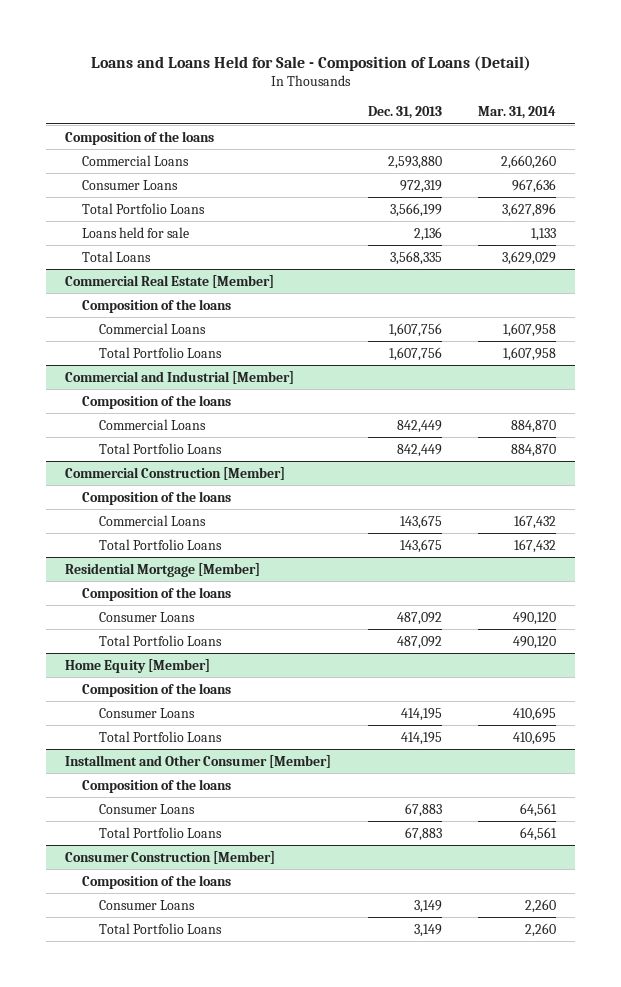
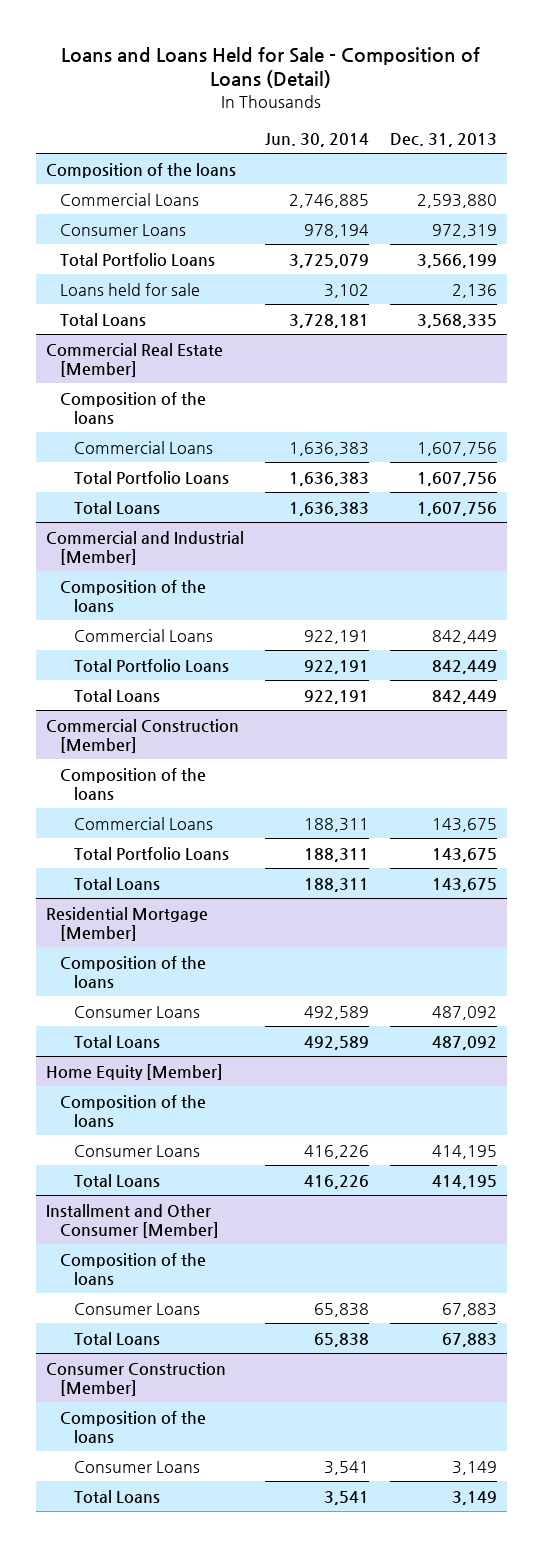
[478,106,557,120] Mar. 31, 2014 -> none
none -> [264,132,369,147] Jun. 30, 2014
none -> [74,500,161,514] Total Loans
none -> [74,688,161,702] Total Loans
none -> [74,876,161,890] Total Loans
[98,634,222,646] Total Portfolio Loans -> [74,1034,161,1048] Total Loans
[98,730,222,742] Total Portfolio Loans -> [74,1173,161,1187] Total Loans
[98,826,222,838] Total Portfolio Loans -> [74,1331,161,1345] Total Loans
[98,922,222,934] Total Portfolio Loans -> [74,1489,161,1503] Total Loans

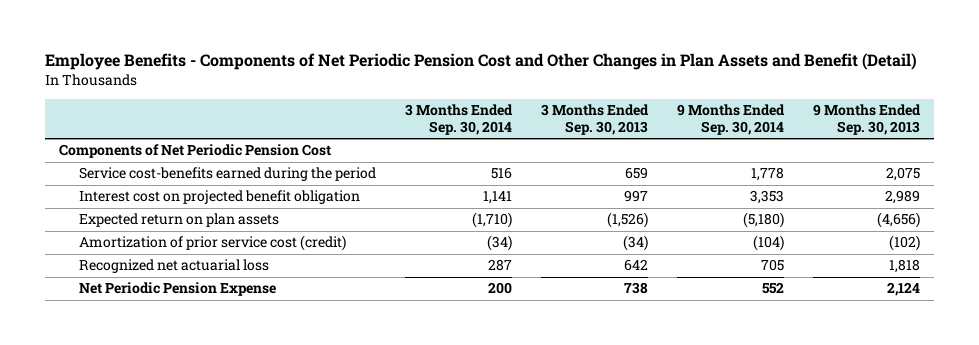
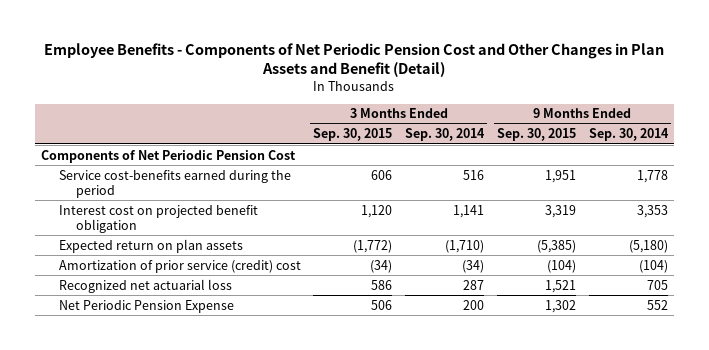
[540,104,649,135] 3 Months Ended Sep. 30, 2013 -> none
[812,104,921,135] 9 Months Ended Sep. 30, 2013 -> none
none -> [313,128,393,142] Sep. 30, 2015
none -> [496,128,576,142] Sep. 30, 2015
[79,235,347,252] Amortization of prior service cost (credit) -> [58,259,301,273] Amortization of prior service (credit) cost

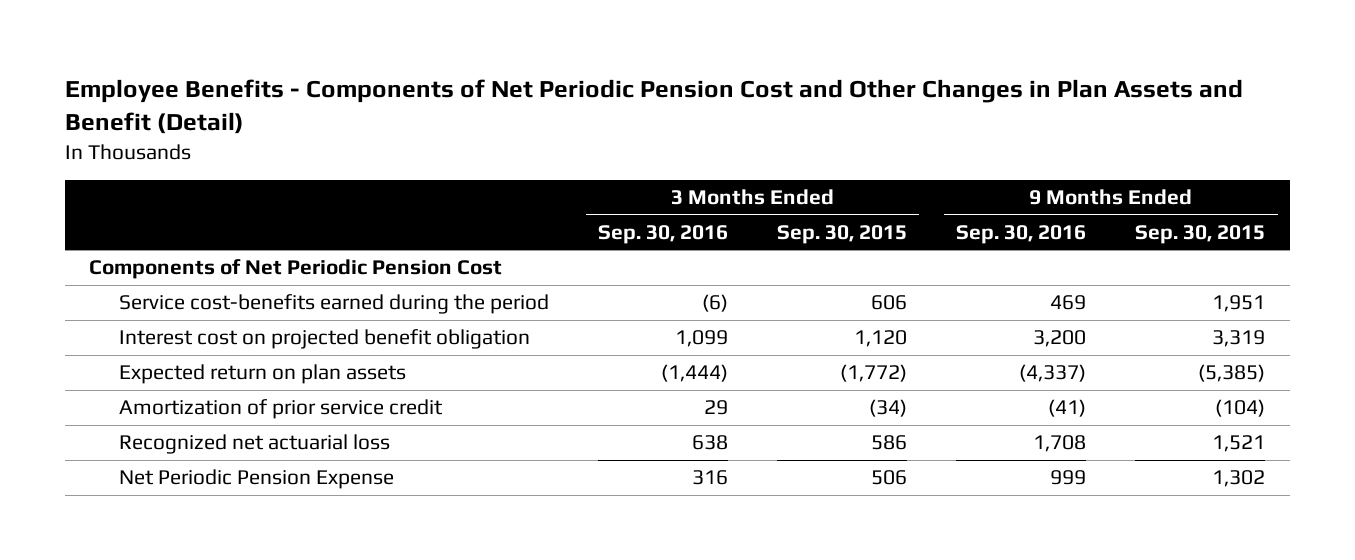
[405,128,486,142] Sep. 30, 2014 -> none
[588,128,669,142] Sep. 30, 2014 -> none
none -> [597,224,728,244] Sep. 30, 2016
none -> [956,224,1087,244] Sep. 30, 2016
[58,259,301,273] Amortization of prior service (credit) cost -> [118,399,443,420] Amortization of prior service credit

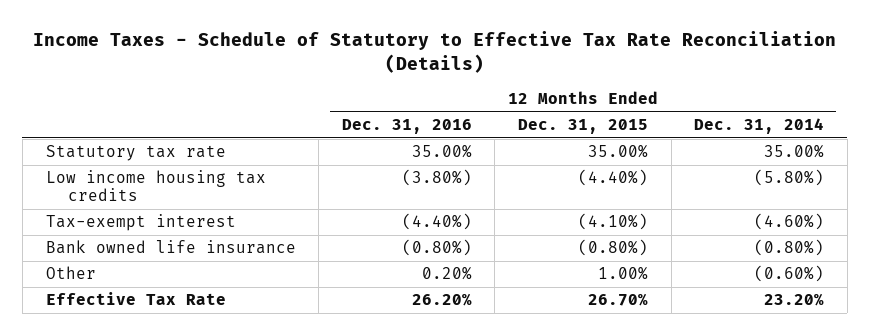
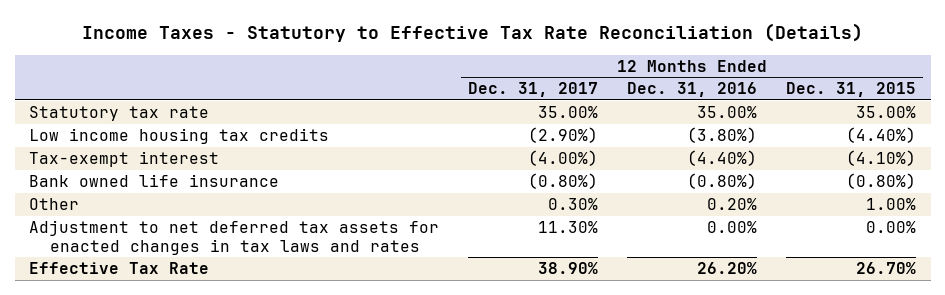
[32,31,836,74] Income Taxes - Schedule of Statutory to Effective Tax Rate Reconciliation (Details) -> [81,22,863,42] Income Taxes - Statutory to Effective Tax Rate Reconciliation (Details)
[694,118,825,135] Dec. 31, 2014 -> none
none -> [468,82,599,98] Dec. 31, 2017
none -> [29,220,440,255] Adjustment to net deferred tax assets for enacted changes in tax laws and rates

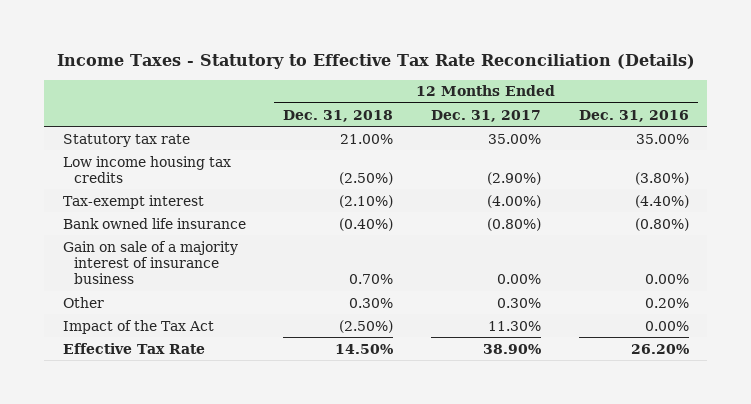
[786,82,917,98] Dec. 31, 2015 -> none
none -> [283,109,394,122] Dec. 31, 2018
none -> [62,240,238,285] Gain on sale of a majority interest of insurance business
[29,220,440,255] Adjustment to net deferred tax assets for enacted changes in tax laws and rates -> [62,319,214,334] Impact of the Tax Act

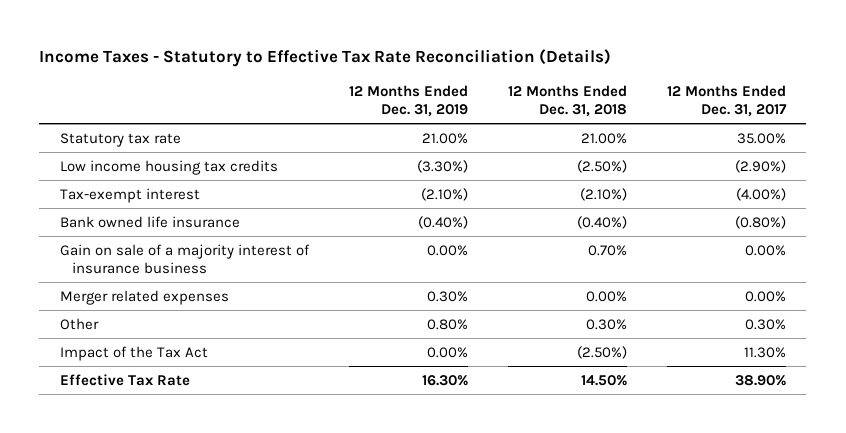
[578,109,689,122] Dec. 31, 2016 -> none
none -> [348,85,468,117] 12 Months Ended Dec. 31, 2019
none -> [59,289,229,305] Merger related expenses

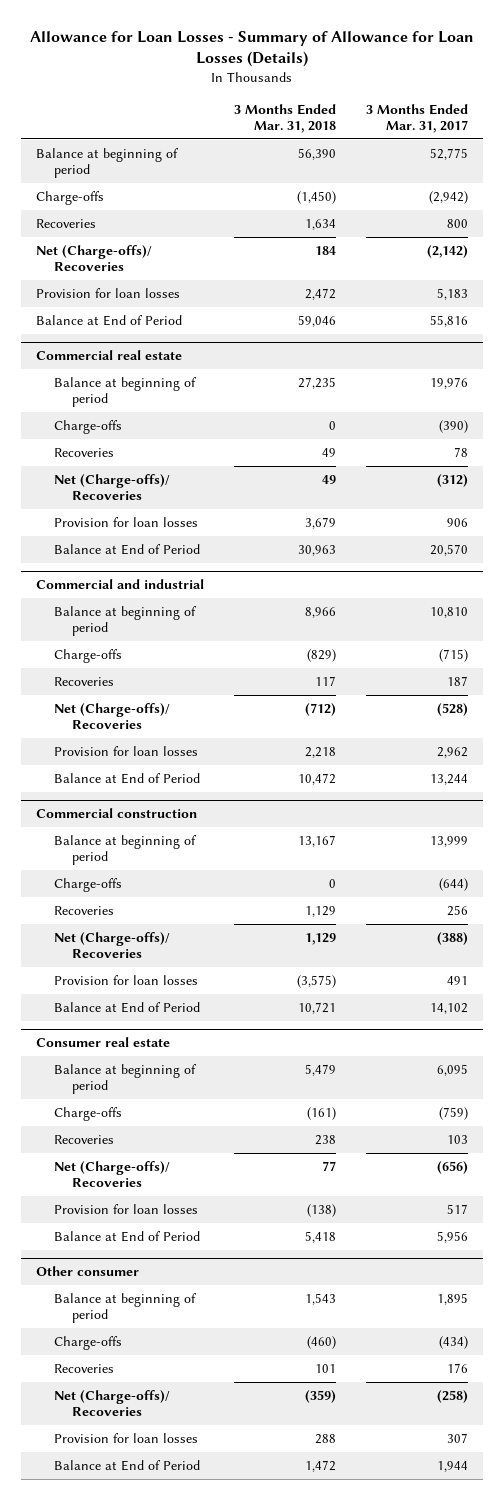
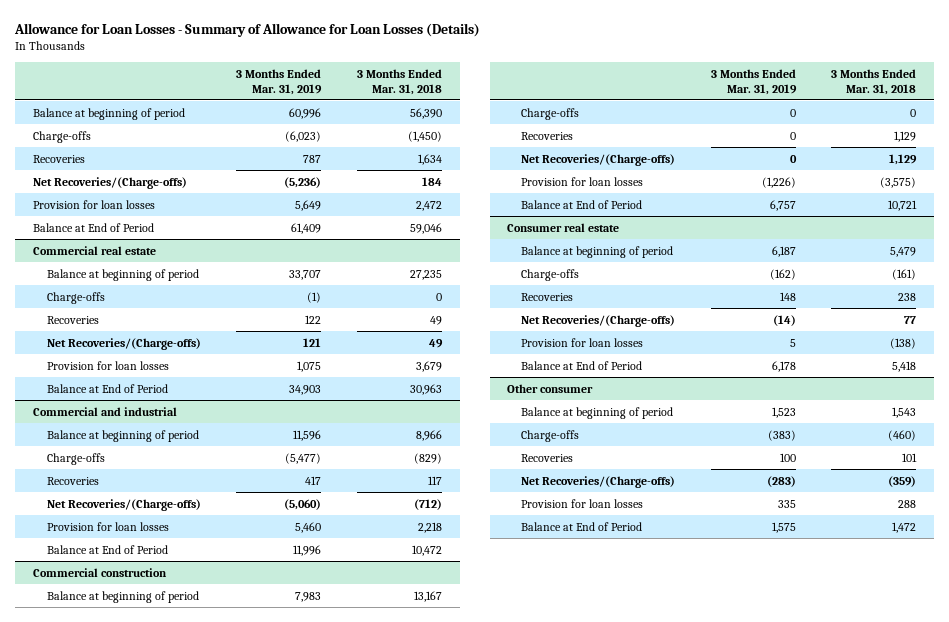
[365,103,468,134] 3 Months Ended Mar. 31, 2017 -> none
none -> [236,68,323,95] 3 Months Ended Mar. 31, 2019
[35,244,152,272] Net (Charge-offs)/ Recoveries -> [33,176,188,189] Net Recoveries/(Charge-offs)
[53,473,170,501] Net (Charge-offs)/ Recoveries -> [46,337,201,350] Net Recoveries/(Charge-offs)
[53,702,170,730] Net (Charge-offs)/ Recoveries -> [46,498,201,511] Net Recoveries/(Charge-offs)
[53,931,170,959] Net (Charge-offs)/ Recoveries -> [521,153,676,166] Net Recoveries/(Charge-offs)
[53,1160,170,1188] Net (Charge-offs)/ Recoveries -> [521,314,676,327] Net Recoveries/(Charge-offs)
[53,1389,170,1417] Net (Charge-offs)/ Recoveries -> [521,475,676,488] Net Recoveries/(Charge-offs)

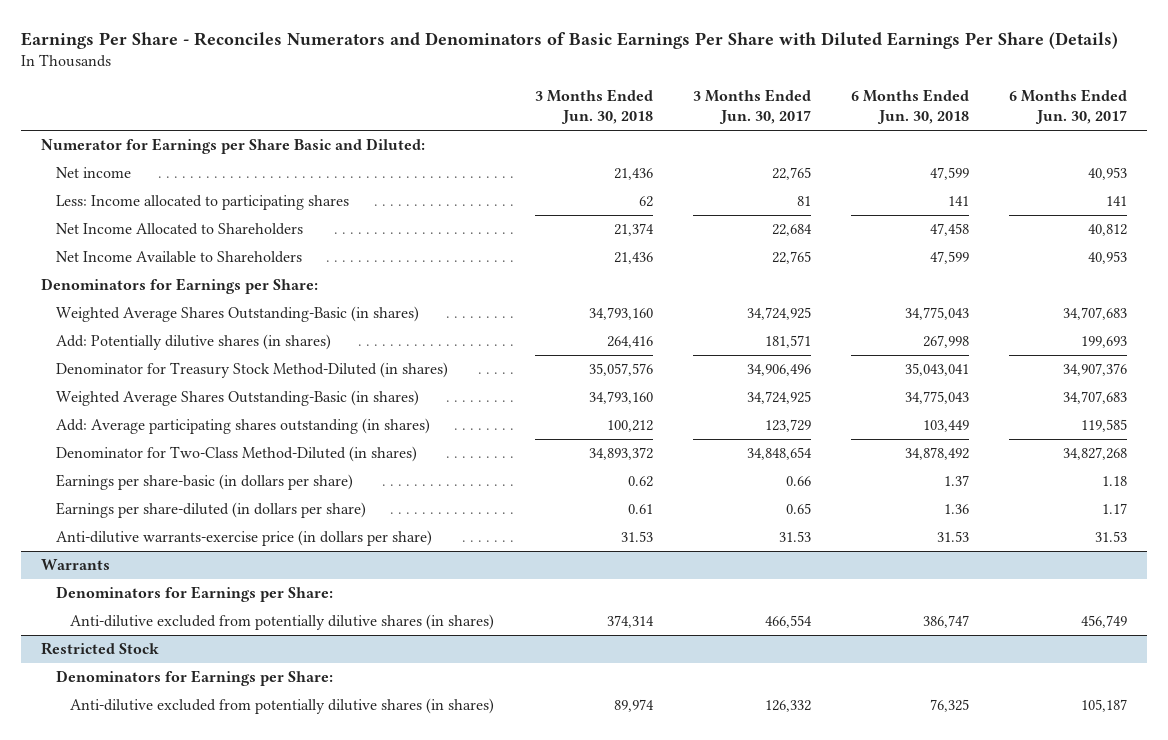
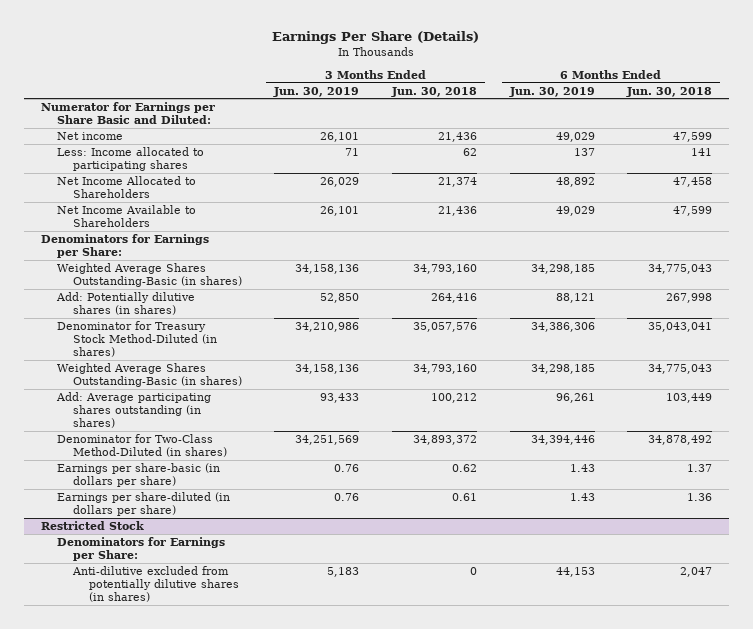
[20,32,1118,50] Earnings Per Share - Reconciles Numerators and Denominators of Basic Earnings Per Share with Diluted Earnings Per Share (Details) -> [272,31,480,45] Earnings Per Share (Details)
[692,89,811,125] 3 Months Ended Jun. 30, 2017 -> none
[1009,89,1128,125] 6 Months Ended Jun. 30, 2017 -> none
none -> [273,86,360,97] Jun. 30, 2019
none -> [508,86,595,97] Jun. 30, 2019
[55,530,432,547] Anti-dilutive warrants-exercise price (in dollars per share) -> none
[40,559,110,571] Warrants -> none
[55,586,333,603] Denominators for Earnings per Share: -> none
[70,614,495,631] Anti-dilutive excluded from potentially dilutive shares (in shares) -> none
[613,699,654,713] 89,974 -> [470,566,478,575] 0
[930,699,970,713] 76,325 -> [680,566,713,577] 2,047

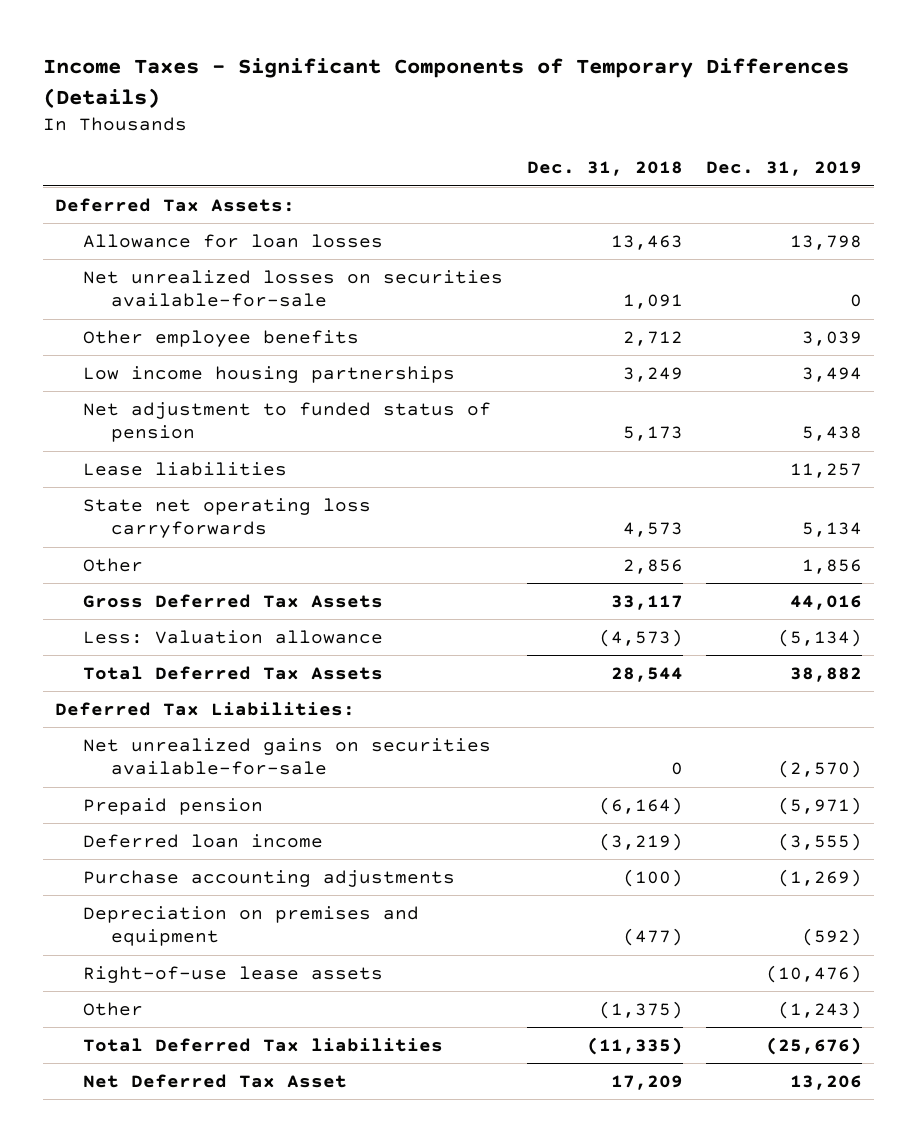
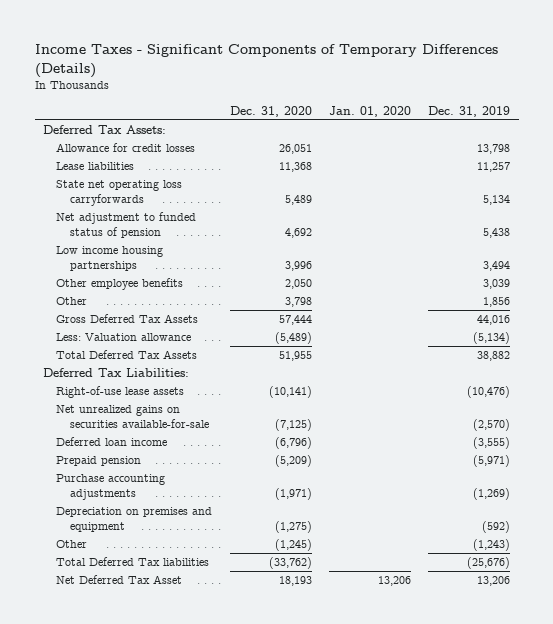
[526,161,683,177] Dec. 31, 2018 -> none
none -> [229,105,312,117] Dec. 31, 2020
none -> [328,105,411,117] Jan. 01, 2020
[82,269,503,308] Net unrealized losses on securities available-for-sale -> none
[82,233,383,248] Allowance for loan losses -> [56,143,196,153] Allowance for credit losses
[82,401,491,443] Net adjustment to funded status of pension -> [56,212,197,239] Net adjustment to funded status of pension
[82,365,455,383] Low income housing partnerships -> [56,246,164,272] Low income housing partnerships
[82,329,359,347] Other employee benefits -> [56,278,184,291] Other employee benefits
[82,965,383,983] Right-of-use lease assets -> [56,386,185,399] Right-of-use lease assets
[82,797,263,815] Prepaid pension -> [56,456,142,467] Prepaid pension

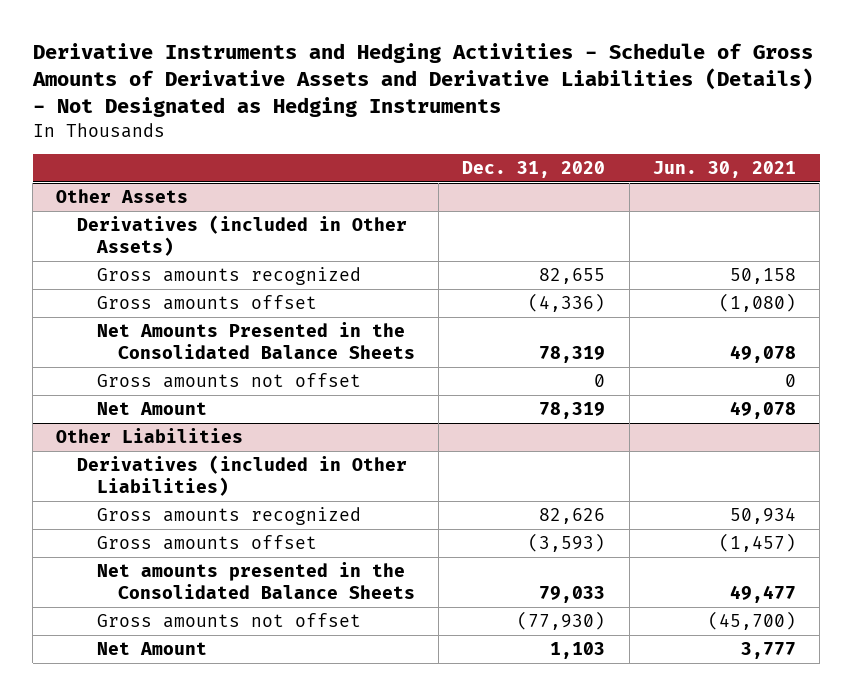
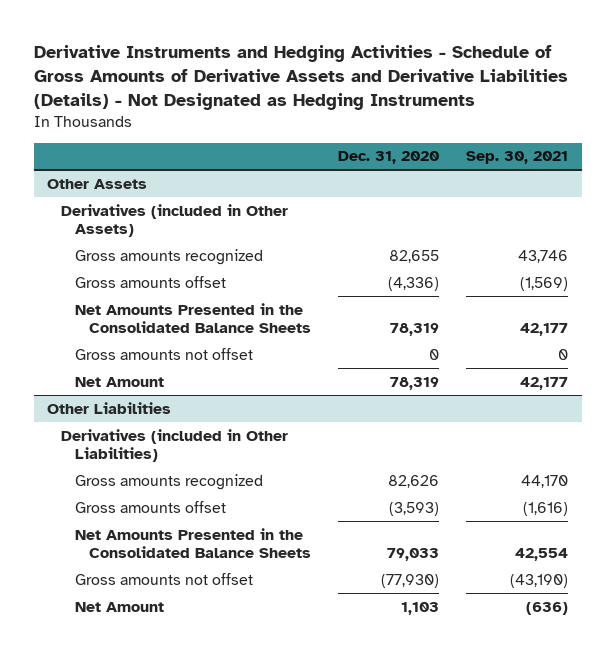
[652,160,796,178] Jun. 30, 2021 -> none
none -> [466,151,569,165] Sep. 30, 2021
[97,561,415,600] Net amounts presented in the Consolidated Balance Sheets -> [75,527,312,559] Net Amounts Presented in the Consolidated Balance Sheets

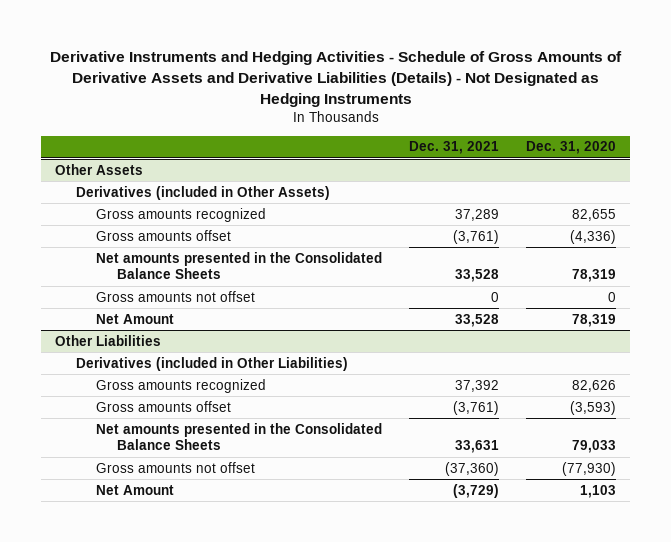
[466,151,569,165] Sep. 30, 2021 -> none
none -> [409,141,500,155] Dec. 31, 2021
[75,302,312,334] Net Amounts Presented in the Consolidated Balance Sheets -> [96,251,383,280] Net amounts presented in the Consolidated Balance Sheets
[75,527,312,559] Net Amounts Presented in the Consolidated Balance Sheets -> [96,422,383,451] Net amounts presented in the Consolidated Balance Sheets

